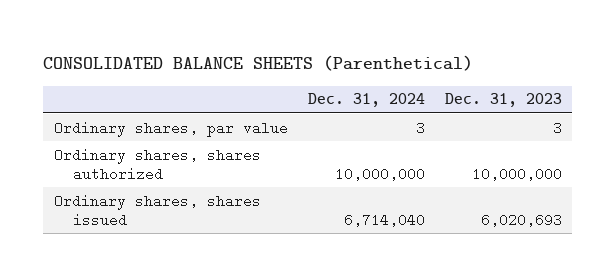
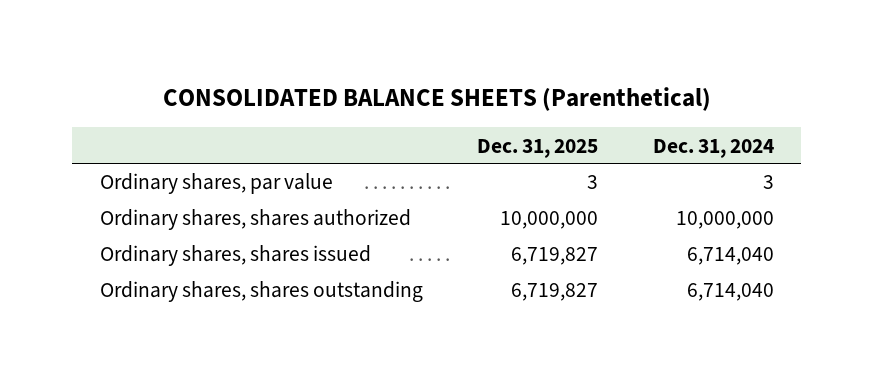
[445,93,563,108] Dec. 31, 2023 -> none
none -> [477,138,599,158] Dec. 31, 2025
none -> [99,281,423,303] Ordinary shares, shares outstanding

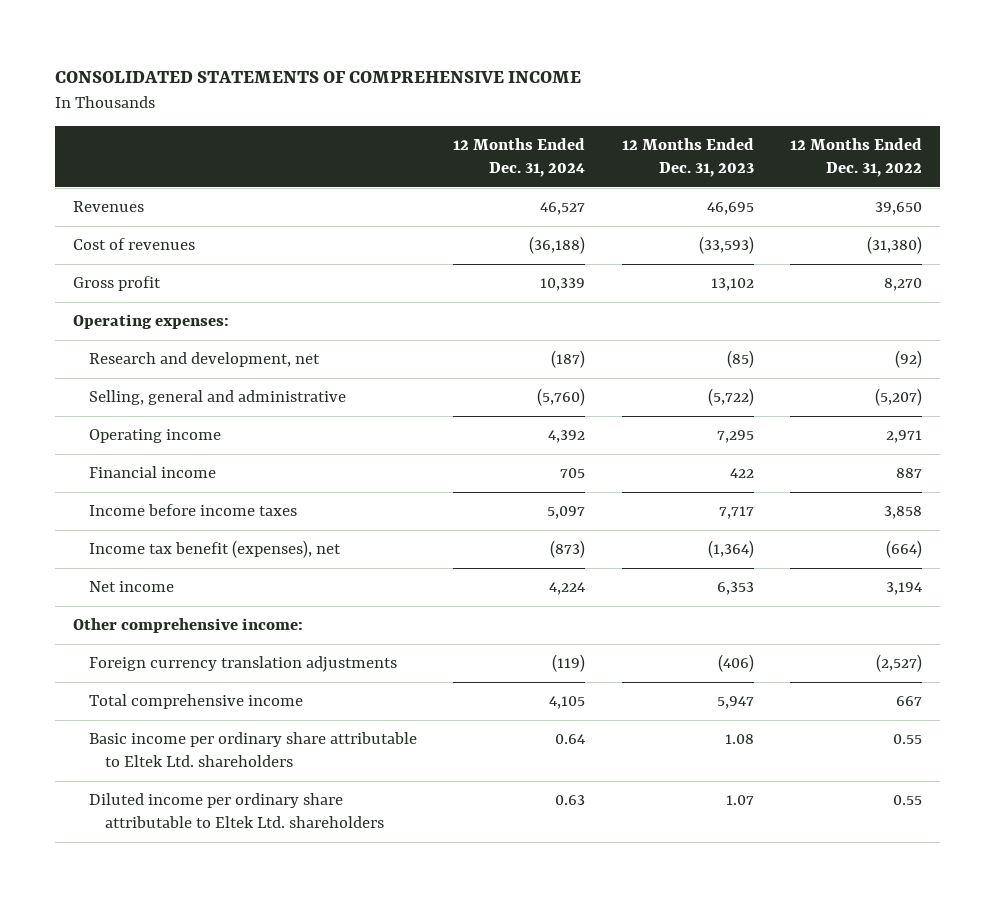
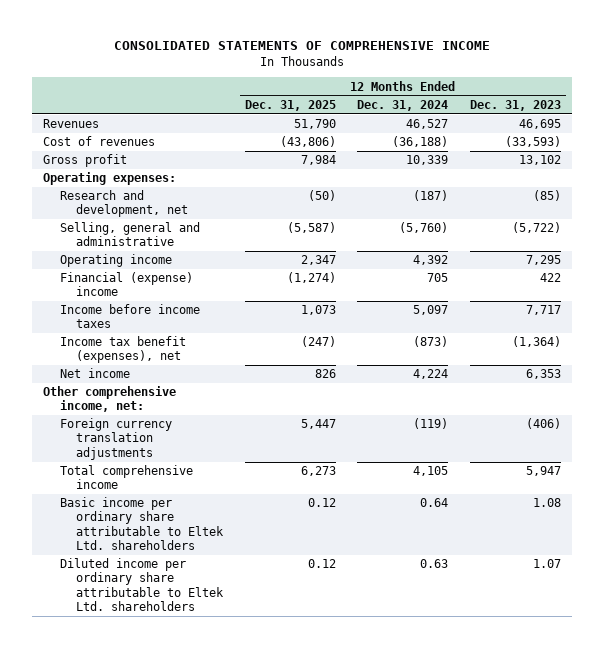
[790,138,923,178] 12 Months Ended Dec. 31, 2022 -> none
none -> [244,99,336,111] Dec. 31, 2025
[88,466,216,479] Financial income -> [59,272,193,297] Financial (expense) income
[72,618,303,634] Other comprehensive income: -> [43,386,177,413] Other comprehensive income, net:

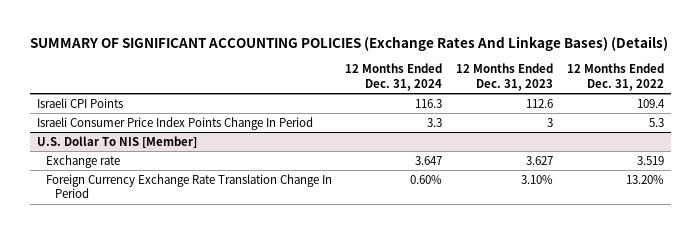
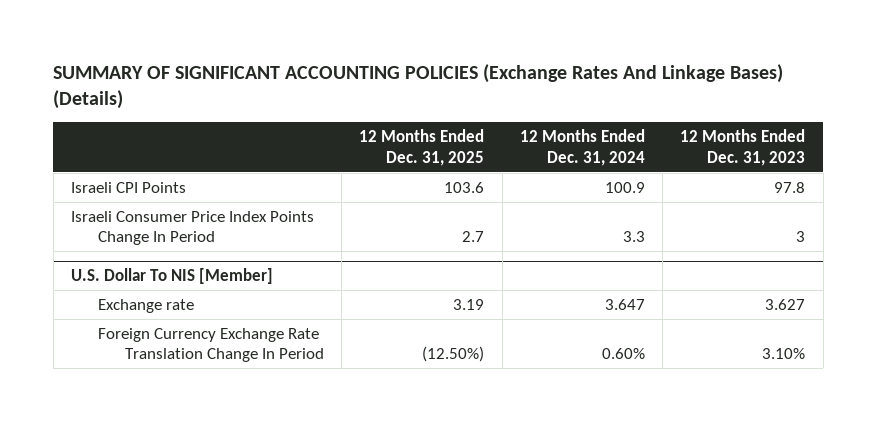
[566,63,664,91] 12 Months Ended Dec. 31, 2022 -> none
none -> [359,129,485,166] 12 Months Ended Dec. 31, 2025
[415,98,443,108] 116.3 -> [604,181,645,193] 100.9
[526,98,554,108] 112.6 -> [774,181,806,193] 97.8

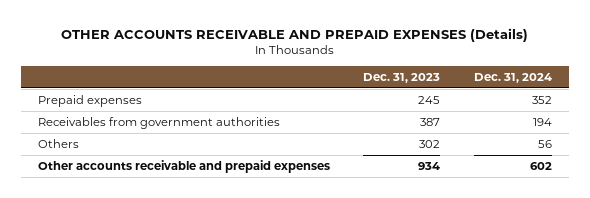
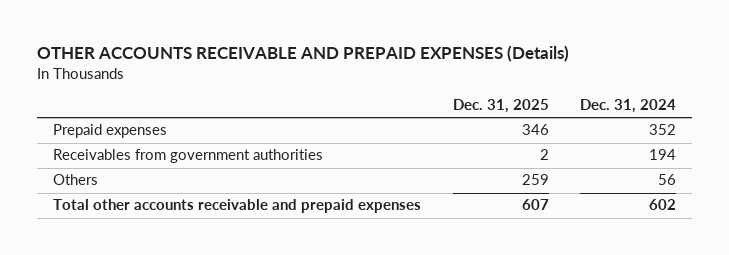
[363,72,441,83] Dec. 31, 2023 -> none
none -> [452,99,549,114] Dec. 31, 2025
[37,159,330,173] Other accounts receivable and prepaid expenses -> [52,199,421,214] Total other accounts receivable and prepaid expenses

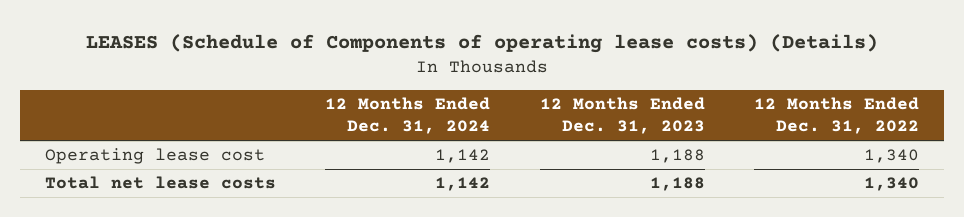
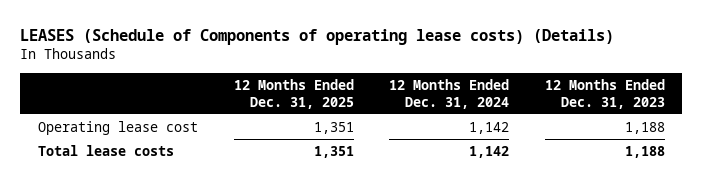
[754,97,920,135] 12 Months Ended Dec. 31, 2022 -> none
none -> [233,78,354,109] 12 Months Ended Dec. 31, 2025
[44,175,276,189] Total net lease costs -> [38,144,175,156] Total lease costs

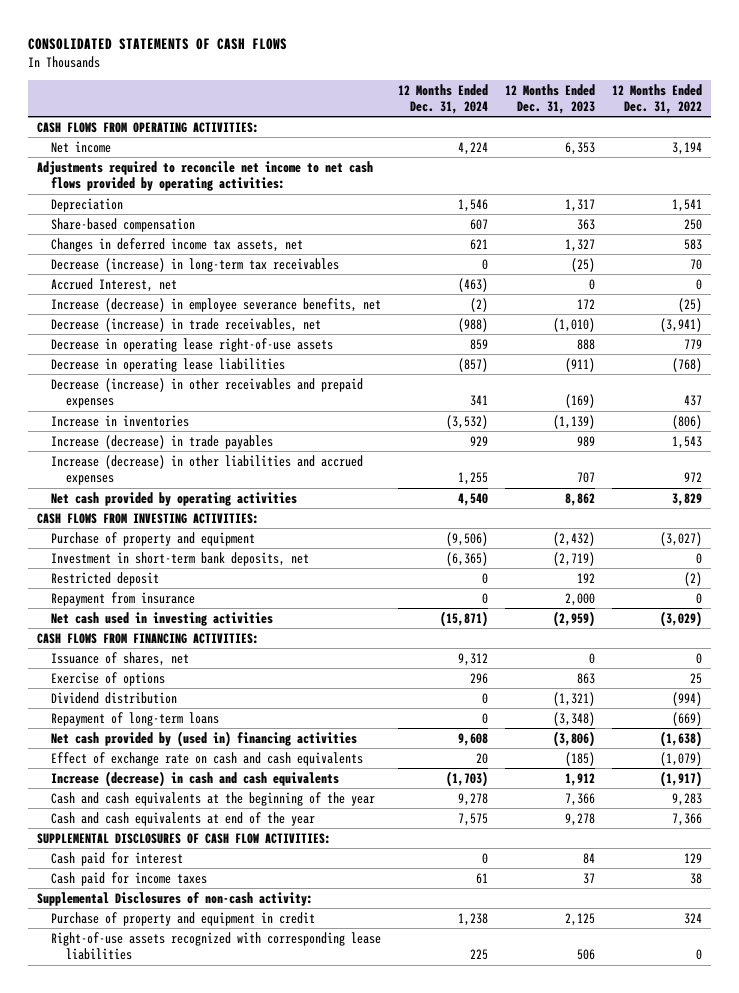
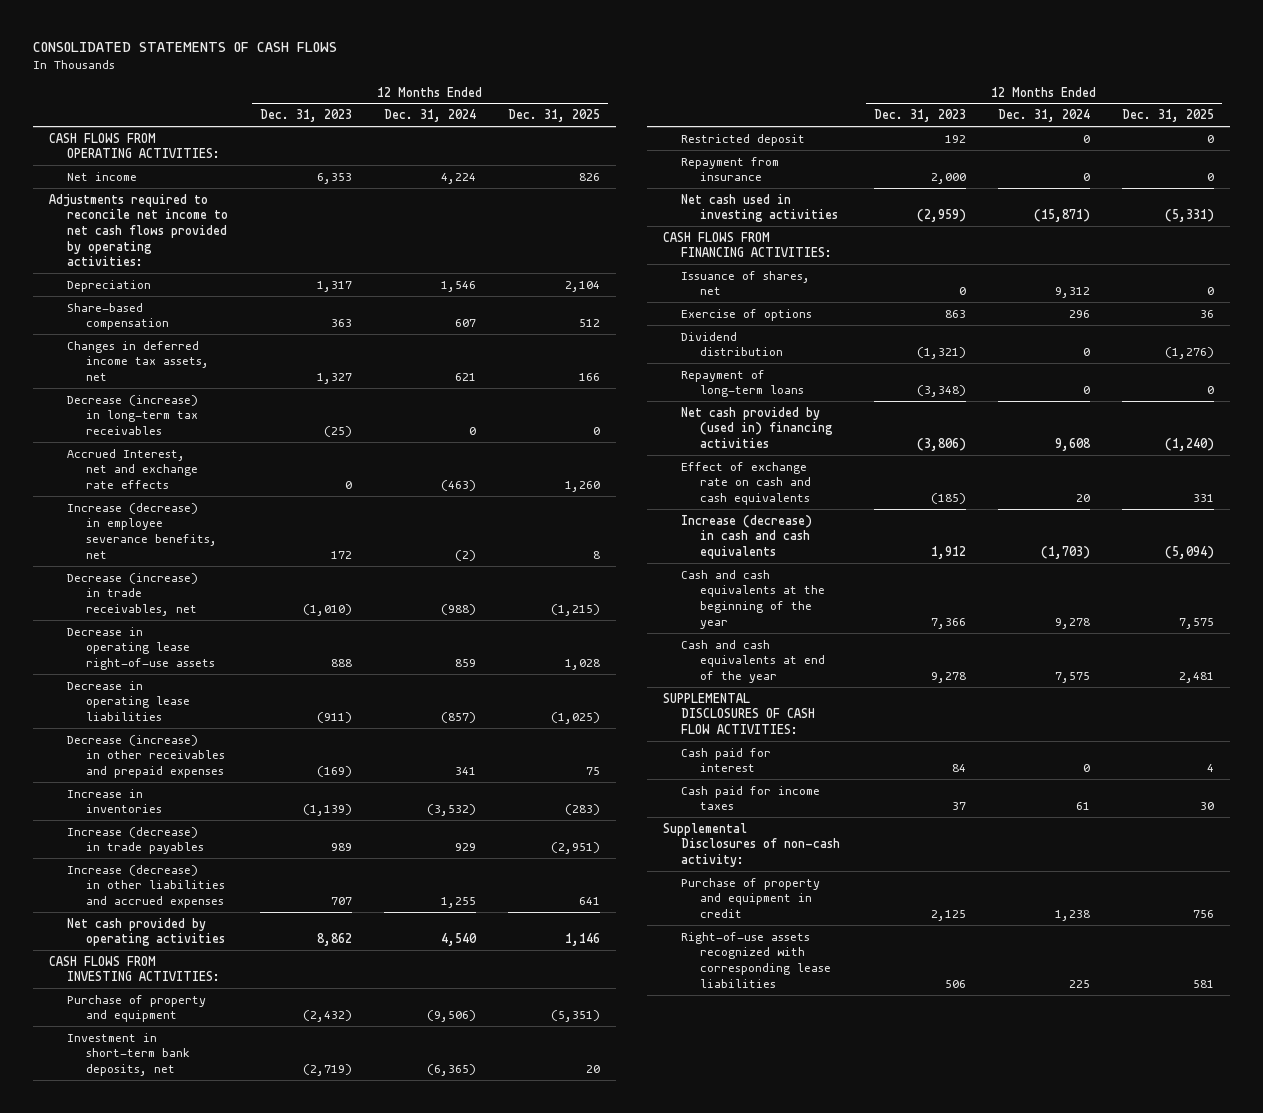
[612,83,703,114] 12 Months Ended Dec. 31, 2022 -> none
none -> [508,109,601,123] Dec. 31, 2025
[51,277,178,292] Accrued Interest, net -> [67,448,198,489] Accrued Interest, net and exchange rate effects

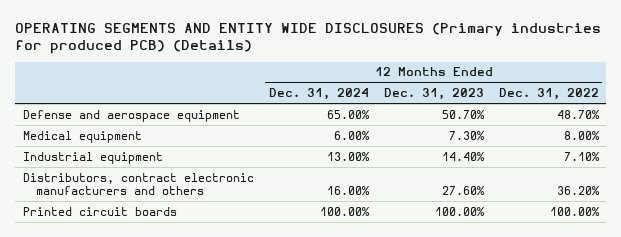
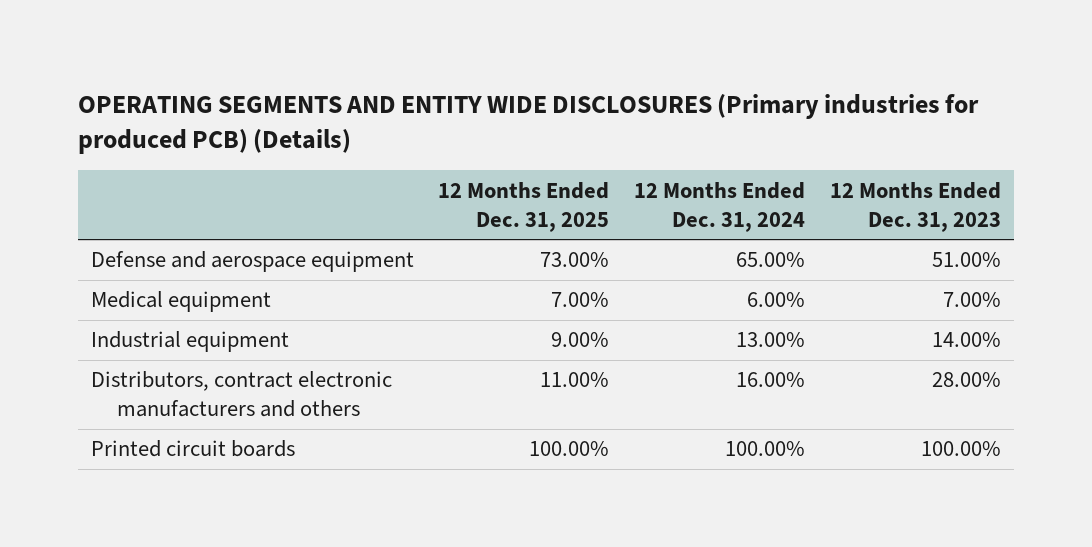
[498,87,599,100] Dec. 31, 2022 -> none
none -> [438,181,610,232] 12 Months Ended Dec. 31, 2025
[441,109,485,119] 50.70% -> [932,252,1002,268] 51.00%
[448,130,485,140] 7.30% -> [943,292,1002,308] 7.00%
[441,151,485,161] 14.40% -> [932,332,1002,348] 14.00%
[441,186,485,196] 27.60% -> [932,372,1002,388] 28.00%

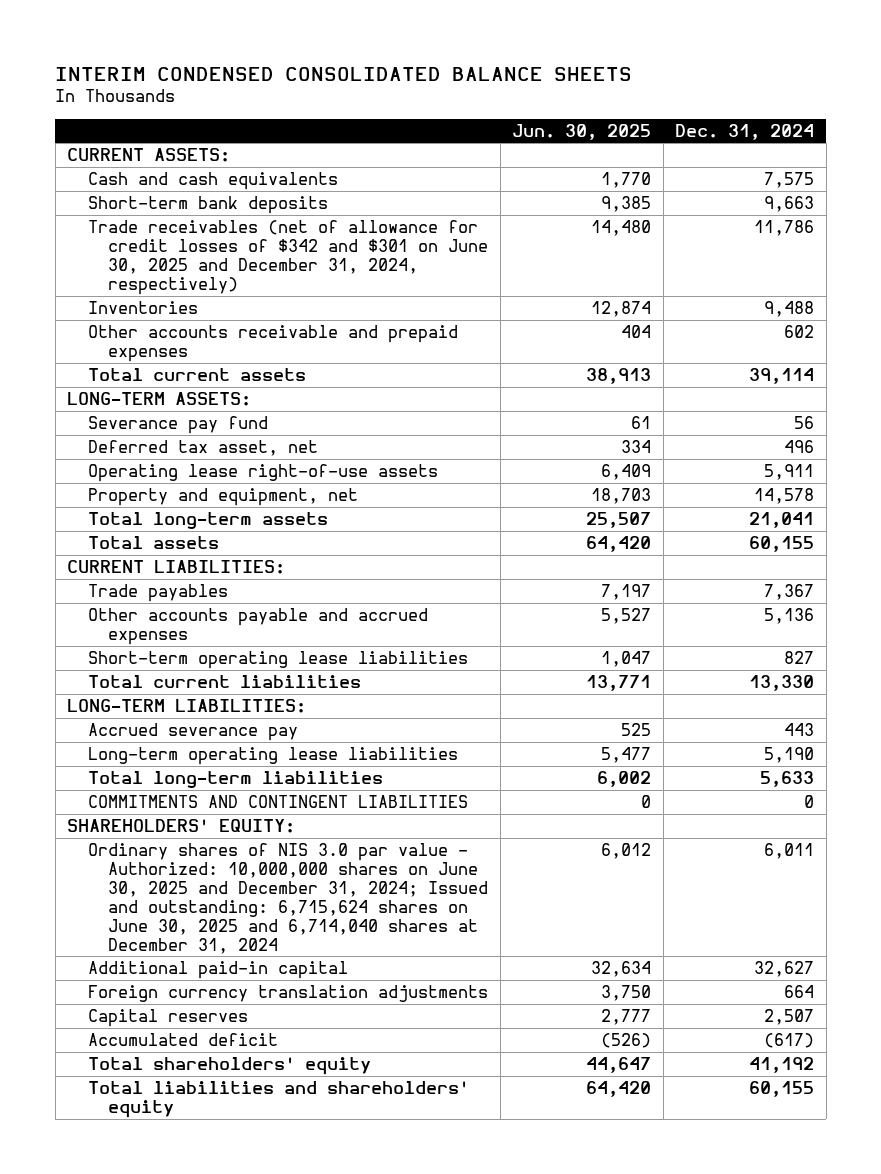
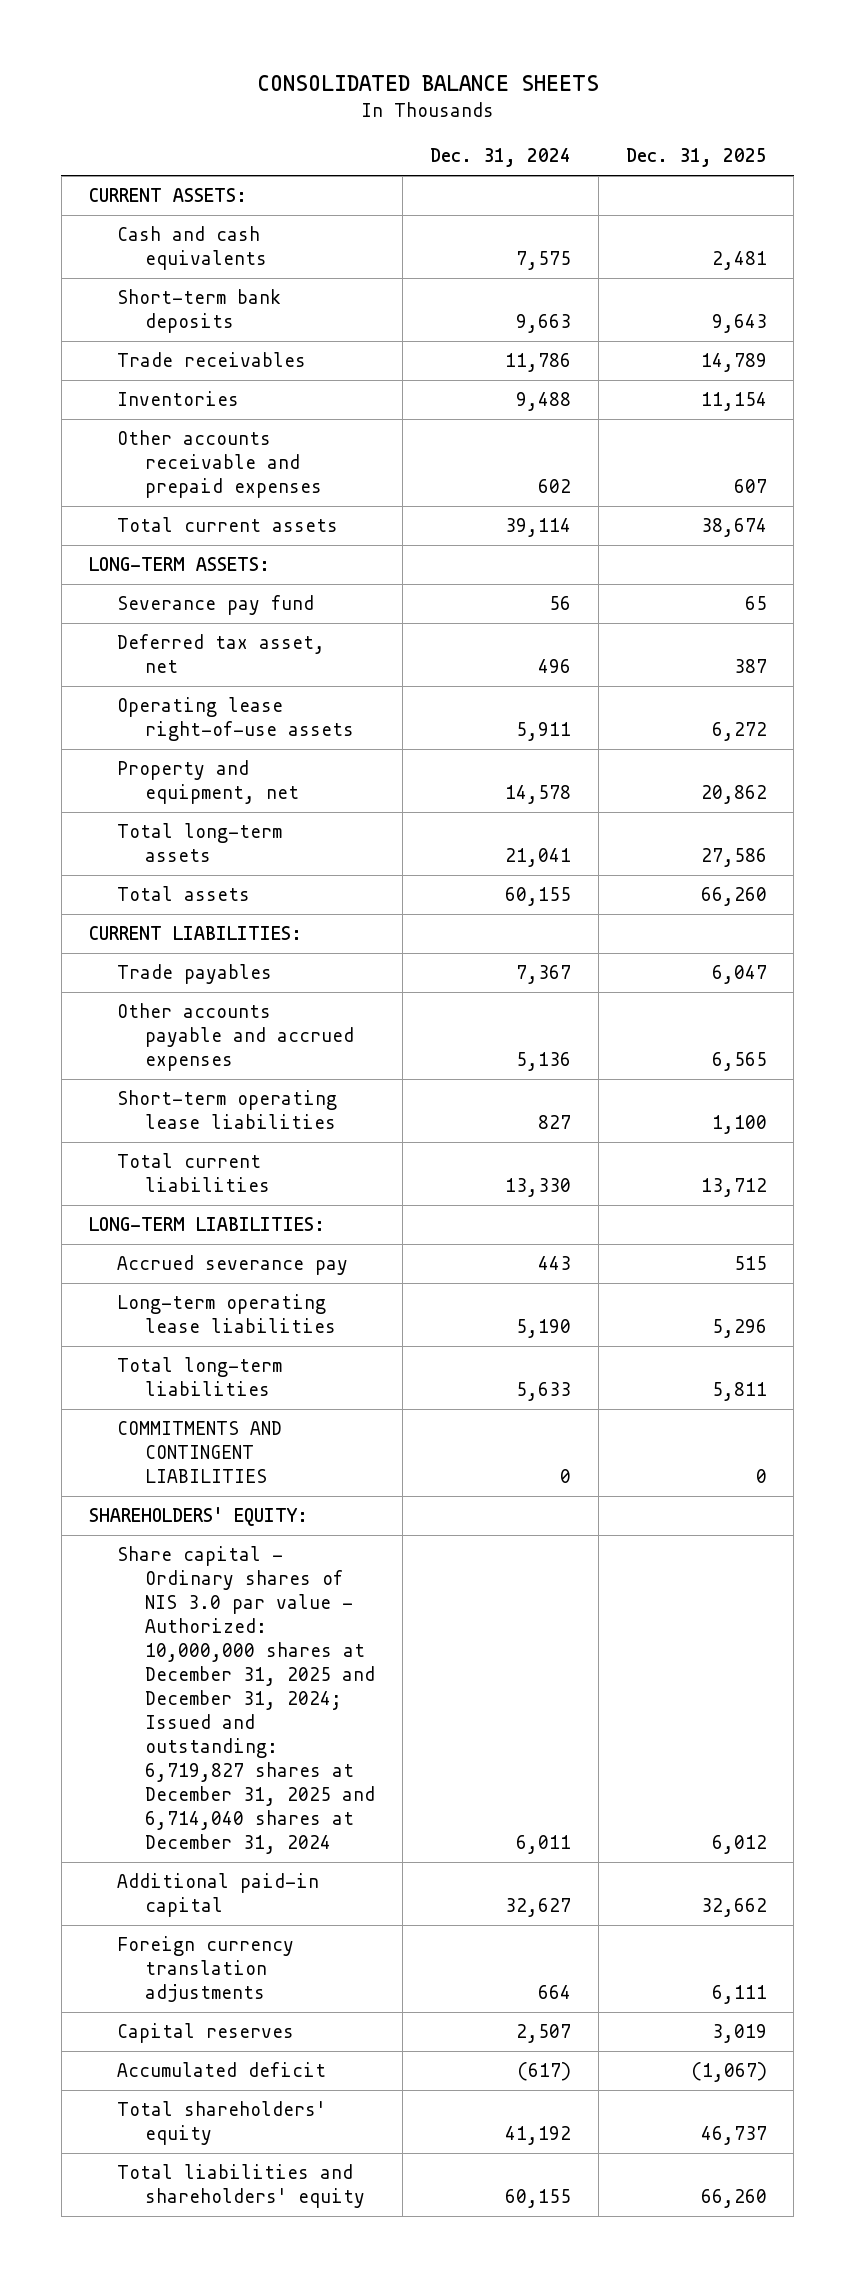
[55,66,633,81] INTERIM CONDENSED CONSOLIDATED BALANCE SHEETS -> [256,75,599,92] CONSOLIDATED BALANCE SHEETS
[512,123,652,140] Jun. 30, 2025 -> none
none -> [625,148,767,168] Dec. 31, 2025
[87,219,489,295] Trade receivables (net of allowance for credit losses of $342 and $301 on June 30, 2025 and December 31, 2024, respectively) -> [116,352,306,368] Trade receivables
[87,842,489,954] Ordinary shares of NIS 3.0 par value - Authorized: 10,000,000 shares on June 30, 2025 and December 31, 2024; Issued and outstanding: 6,715,624 shares on June 30, 2025 and 6,714,040 shares at December 31, 2024 -> [116,1546,375,1855] Share capital - Ordinary shares of NIS 3.0 par value - Authorized: 10,000,000 shares at December 31, 2025 and December 31, 2024; Issued and outstanding: 6,719,827 shares at December 31, 2025 and 6,714,040 shares at December 31, 2024

